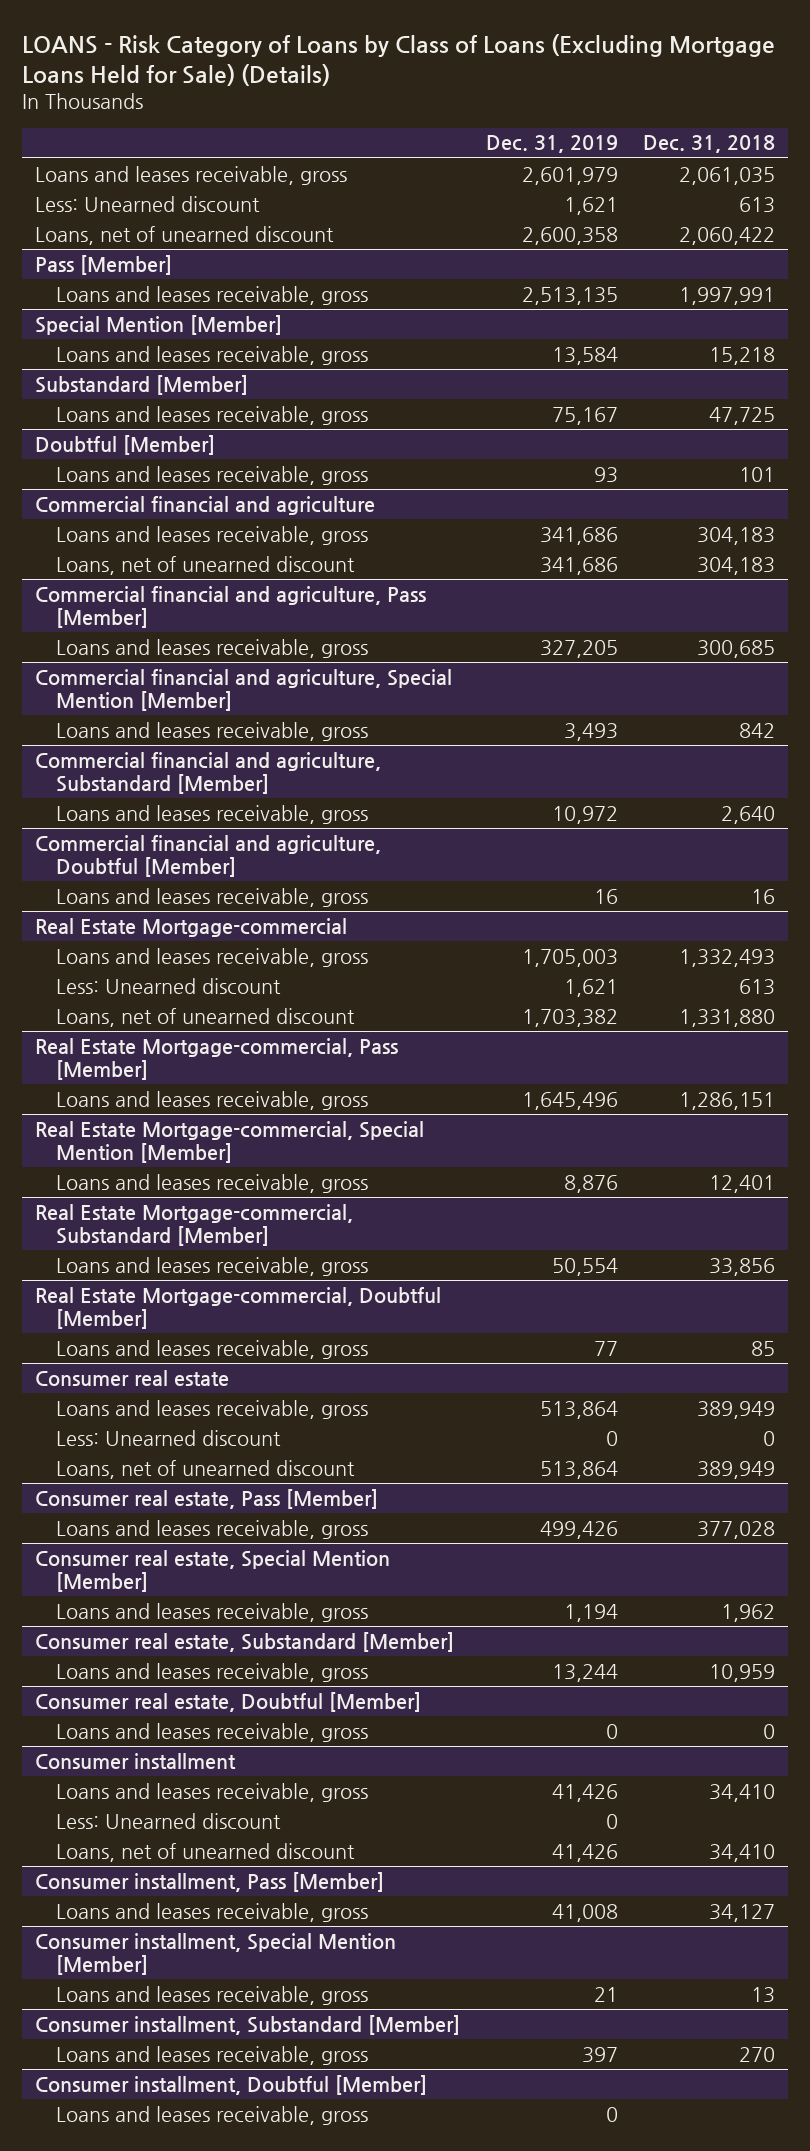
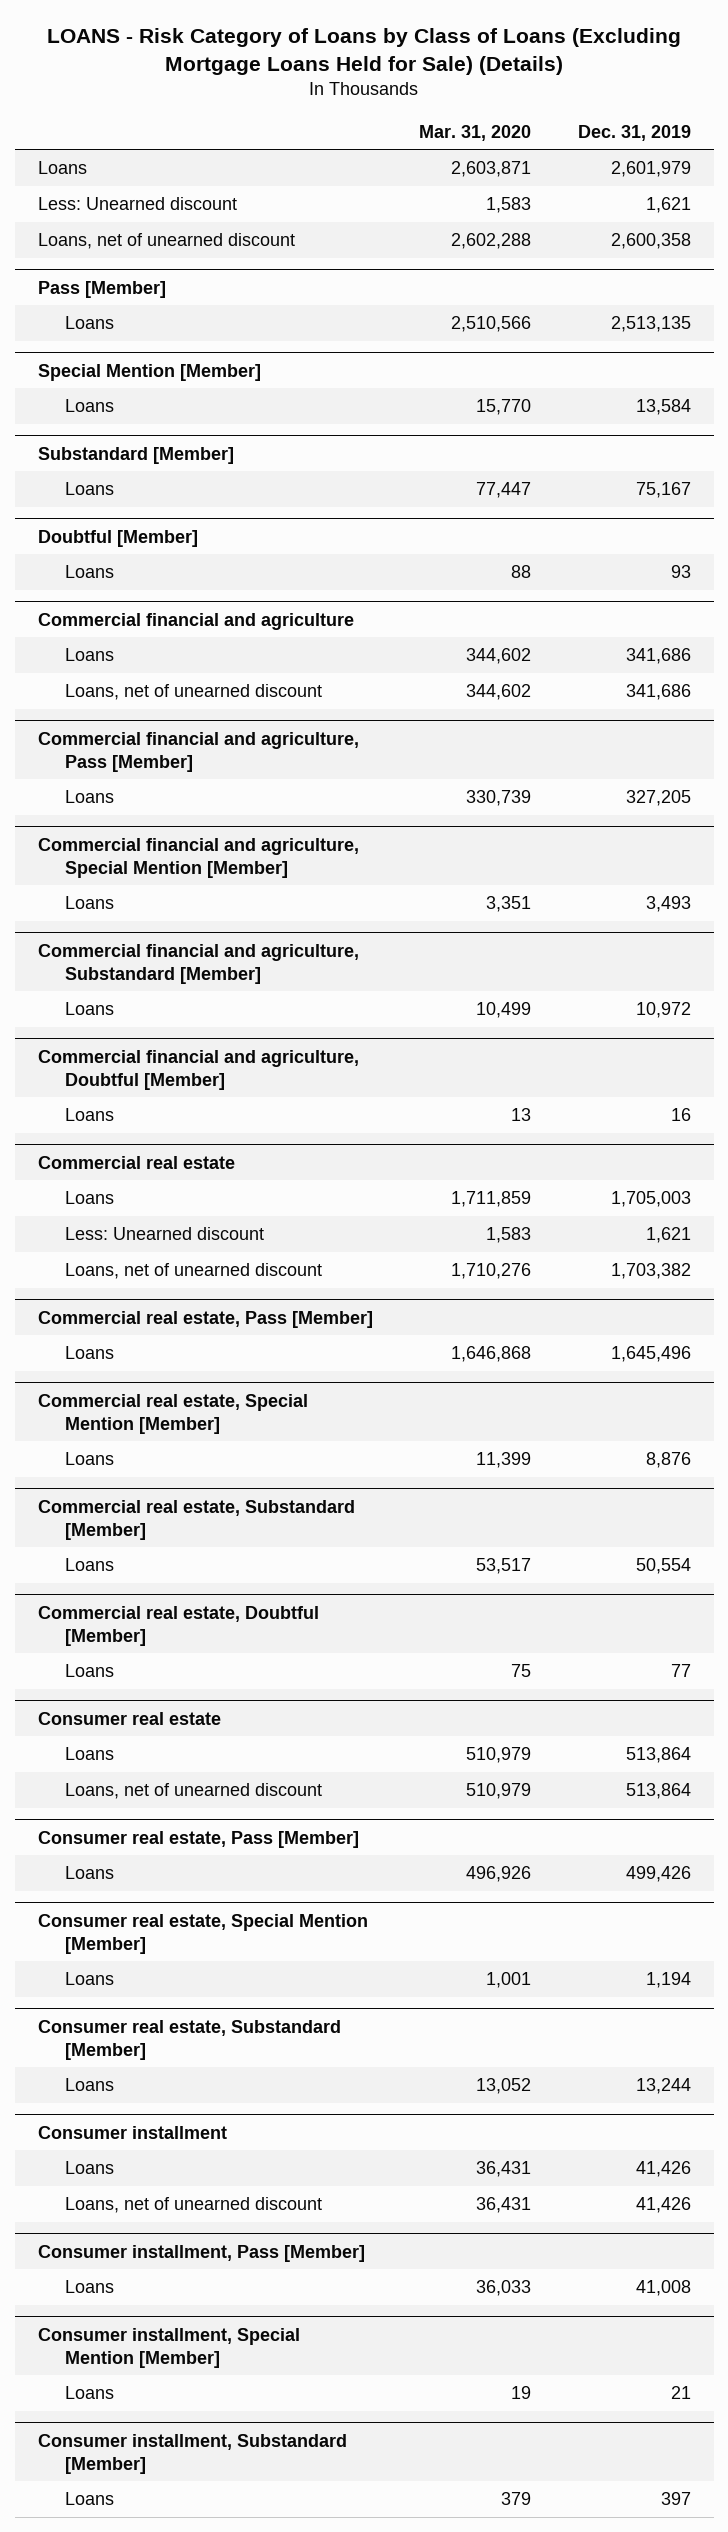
[643,135,776,154] Dec. 31, 2018 -> none
none -> [419,124,532,141] Mar. 31, 2020
[34,165,347,185] Loans and leases receivable, gross -> [37,161,87,175] Loans
[55,285,368,305] Loans and leases receivable, gross -> [64,316,114,330] Loans
[55,345,368,365] Loans and leases receivable, gross -> [64,399,114,413] Loans
[55,405,368,425] Loans and leases receivable, gross -> [64,482,114,496] Loans
[55,465,368,485] Loans and leases receivable, gross -> [64,565,114,579] Loans
[55,525,368,545] Loans and leases receivable, gross -> [64,648,114,662] Loans
[55,638,368,658] Loans and leases receivable, gross -> [64,790,114,804] Loans
[55,721,368,741] Loans and leases receivable, gross -> [64,896,114,910] Loans
[55,804,368,824] Loans and leases receivable, gross -> [64,1002,114,1016] Loans
[55,887,368,907] Loans and leases receivable, gross -> [64,1108,114,1122] Loans
[34,917,347,937] Real Estate Mortgage-commercial -> [37,1155,235,1169] Commercial real estate
[55,947,368,967] Loans and leases receivable, gross -> [64,1191,114,1205] Loans
[34,1037,398,1080] Real Estate Mortgage-commercial, Pass [Member] -> [37,1310,373,1328] Commercial real estate, Pass [Member]
[55,1090,368,1110] Loans and leases receivable, gross -> [64,1346,114,1360] Loans
[34,1120,424,1163] Real Estate Mortgage-commercial, Special Mention [Member] -> [37,1393,308,1434] Commercial real estate, Special Mention [Member]
[55,1173,368,1193] Loans and leases receivable, gross -> [64,1452,114,1466] Loans
[34,1203,353,1246] Real Estate Mortgage-commercial, Substandard [Member] -> [37,1499,355,1540] Commercial real estate, Substandard [Member]
[55,1256,368,1276] Loans and leases receivable, gross -> [64,1558,114,1572] Loans
[34,1286,441,1329] Real Estate Mortgage-commercial, Doubtful [Member] -> [37,1605,319,1646] Commercial real estate, Doubtful [Member]
[55,1339,368,1359] Loans and leases receivable, gross -> [64,1664,114,1678] Loans
[55,1429,281,1446] Less: Unearned discount -> none
[55,1399,368,1419] Loans and leases receivable, gross -> [64,1747,114,1761] Loans
[55,1519,368,1539] Loans and leases receivable, gross -> [64,1866,114,1880] Loans
[55,1602,368,1622] Loans and leases receivable, gross -> [64,1972,114,1986] Loans
[34,1691,421,1712] Consumer real estate, Doubtful [Member] -> none
[55,1722,368,1742] Loans and leases receivable, gross -> none
[55,1662,368,1682] Loans and leases receivable, gross -> [64,2078,114,2092] Loans
[55,1812,281,1829] Less: Unearned discount -> none
[55,1782,368,1802] Loans and leases receivable, gross -> [64,2161,114,2175] Loans
[55,1902,368,1922] Loans and leases receivable, gross -> [64,2280,114,2294] Loans
[55,1985,368,2005] Loans and leases receivable, gross -> [64,2386,114,2400] Loans
[34,2074,427,2095] Consumer installment, Doubtful [Member] -> none
[55,2105,368,2125] Loans and leases receivable, gross -> none
[55,2045,368,2065] Loans and leases receivable, gross -> [64,2492,114,2506] Loans

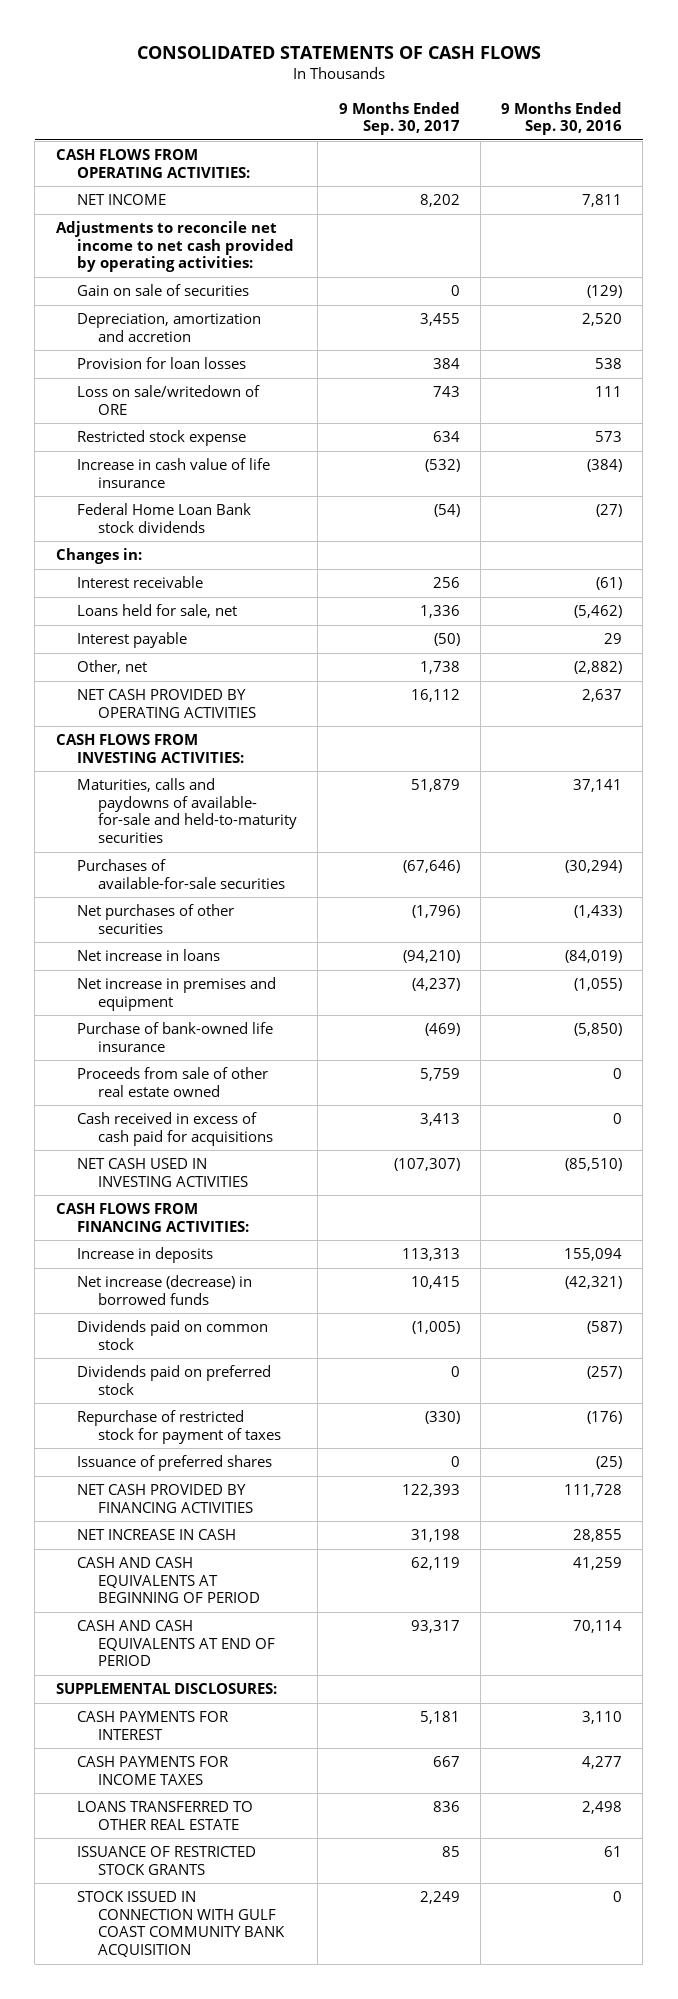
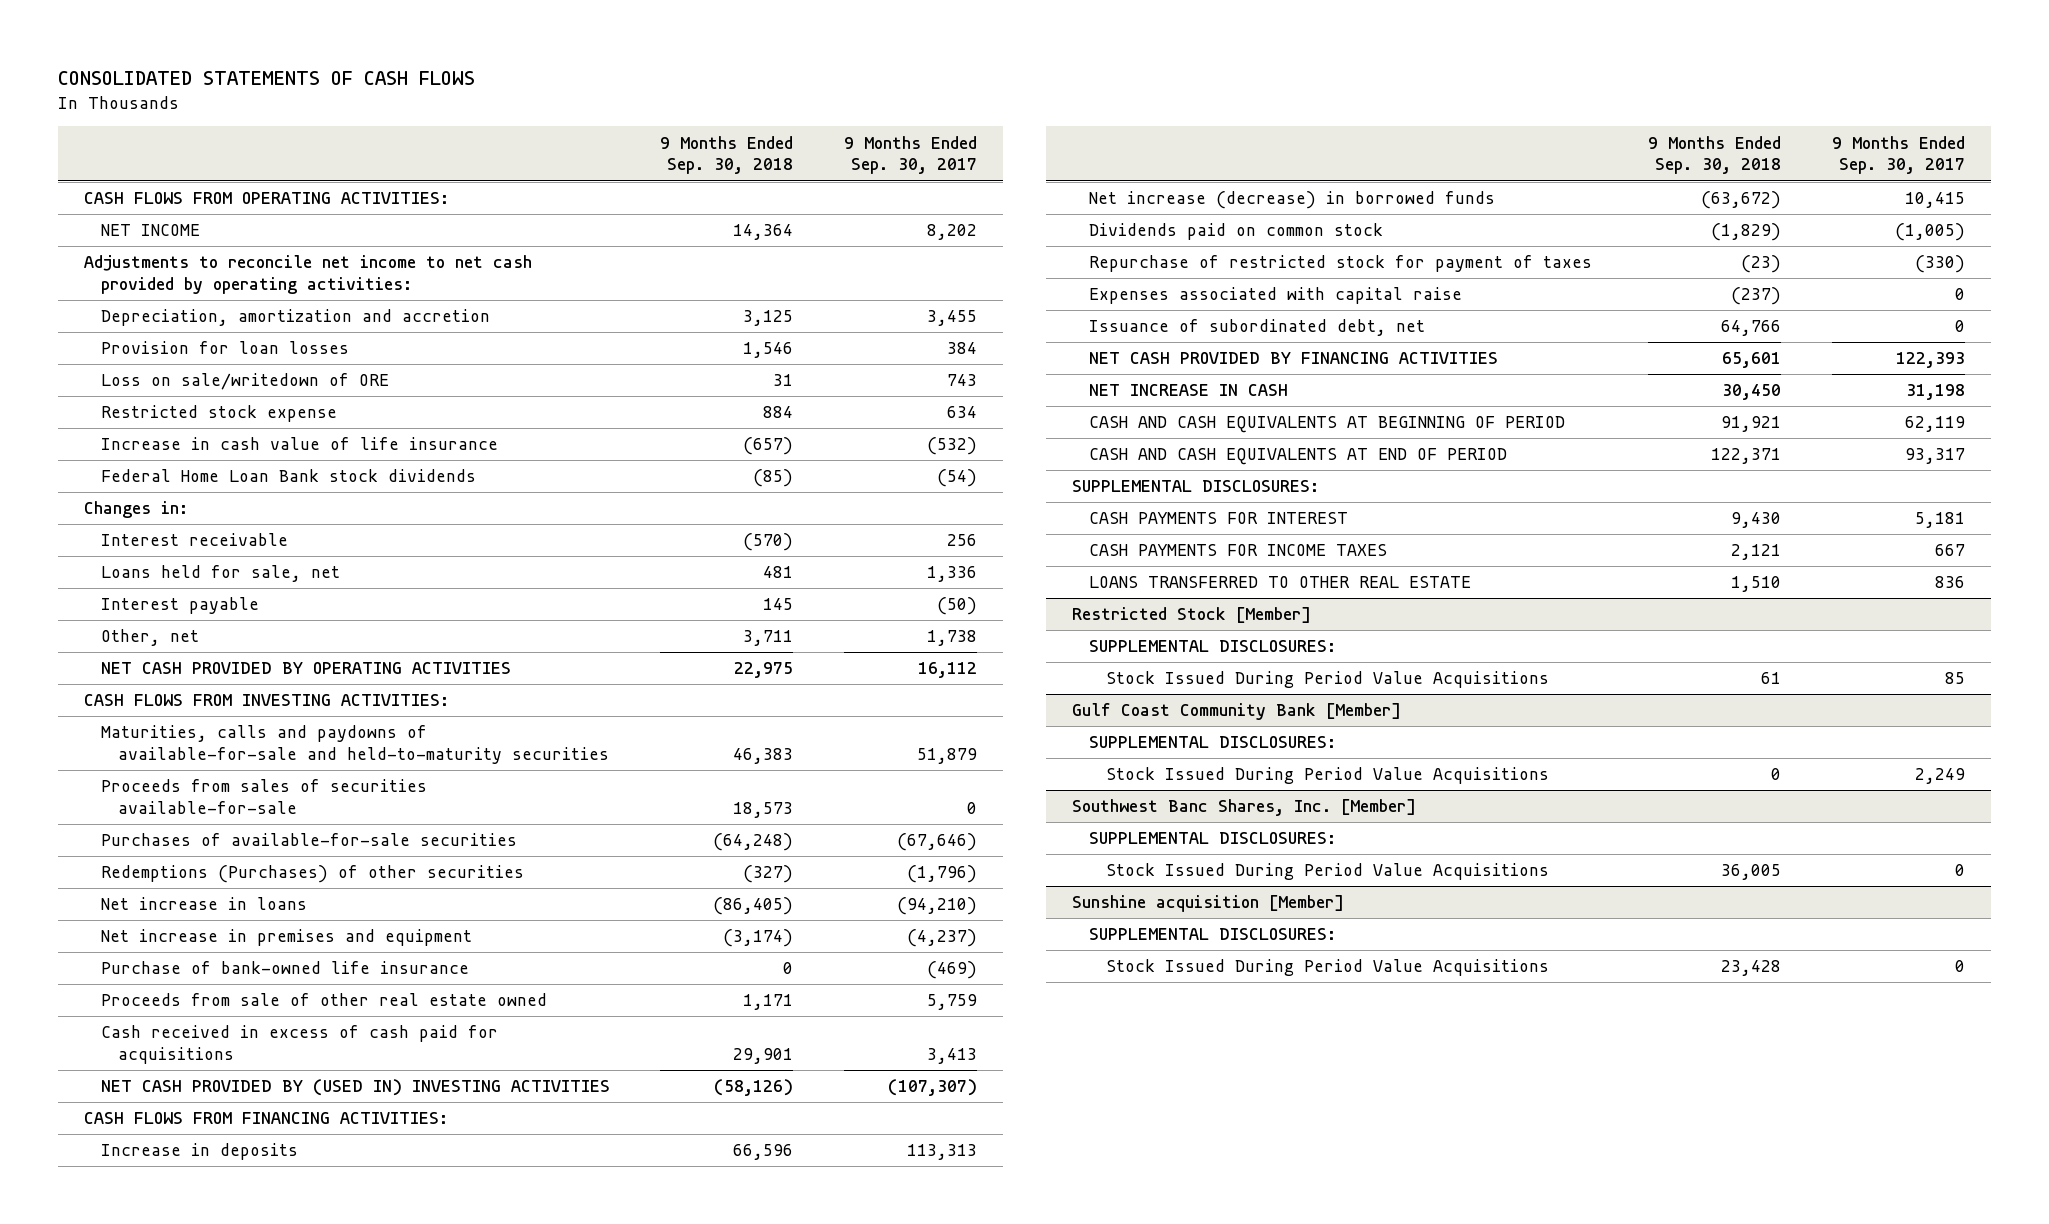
[501,101,623,136] 9 Months Ended Sep. 30, 2016 -> none
none -> [660,135,794,175] 9 Months Ended Sep. 30, 2018
[76,284,249,297] Gain on sale of securities -> none
[76,778,298,844] Maturities, calls and paydowns of available- for-sale and held-to-maturity securities -> [100,725,609,765] Maturities, calls and paydowns of available-for-sale and held-to-maturity securities
none -> [100,779,427,815] Proceeds from sales of securities available-for-sale
[76,904,234,934] Net purchases of other securities -> [100,865,524,884] Redemptions (Purchases) of other securities
[76,1158,249,1187] NET CASH USED IN INVESTING ACTIVITIES -> [100,1079,610,1097] NET CASH PROVIDED BY (USED IN) INVESTING ACTIVITIES
[76,1365,271,1395] Dividends paid on preferred stock -> none
[76,1455,272,1472] Issuance of preferred shares -> none
none -> [1088,287,1462,305] Expenses associated with capital raise
none -> [1088,319,1425,337] Issuance of subordinated debt, net
none -> [1071,607,1311,624] Restricted Stock [Member]
none -> [1088,640,1336,653] SUPPLEMENTAL DISCLOSURES:
[76,1846,256,1875] ISSUANCE OF RESTRICTED STOCK GRANTS -> [1105,671,1549,689] Stock Issued During Period Value Acquisitions
none -> [1071,703,1401,721] Gulf Coast Community Bank [Member]
none -> [1088,736,1336,749] SUPPLEMENTAL DISCLOSURES:
[76,1891,286,1958] STOCK ISSUED IN CONNECTION WITH GULF COAST COMMUNITY BANK ACQUISITION -> [1105,767,1549,785] Stock Issued During Period Value Acquisitions
none -> [1071,799,1416,817] Southwest Banc Shares, Inc. [Member]
none -> [1088,832,1336,845] SUPPLEMENTAL DISCLOSURES:
none -> [1105,863,1549,881] Stock Issued During Period Value Acquisitions
none -> [1071,895,1344,913] Sunshine acquisition [Member]
none -> [1088,928,1336,941] SUPPLEMENTAL DISCLOSURES:
none -> [1105,959,1549,977] Stock Issued During Period Value Acquisitions

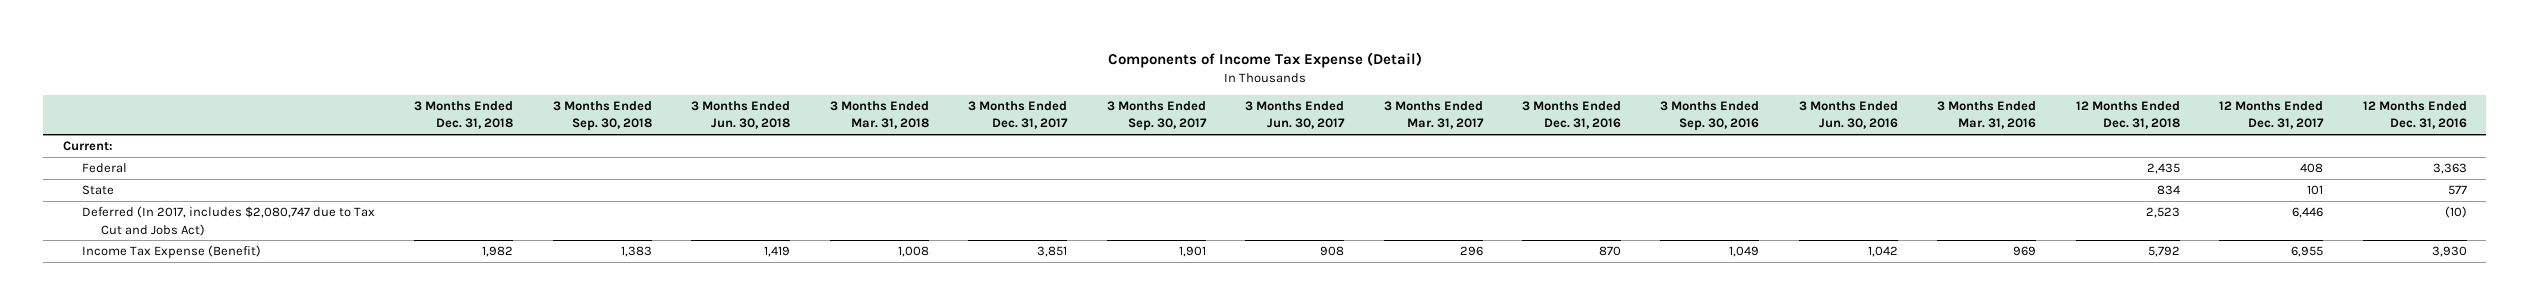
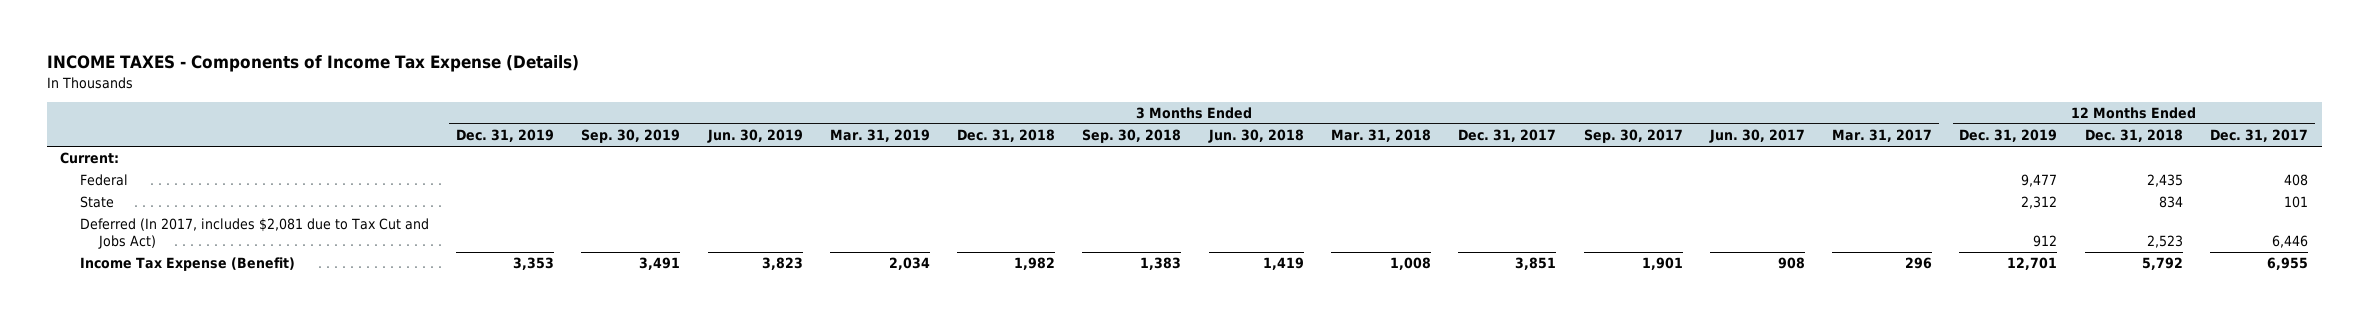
[1107,51,1422,68] Components of Income Tax Expense (Detail) -> [46,55,579,73] INCOME TAXES - Components of Income Tax Expense (Details)
[1521,101,1621,130] 3 Months Ended Dec. 31, 2016 -> none
[1660,101,1760,132] 3 Months Ended Sep. 30, 2016 -> none
[1798,101,1898,130] 3 Months Ended Jun. 30, 2016 -> none
[1937,101,2037,130] 3 Months Ended Mar. 31, 2016 -> none
[2362,101,2467,130] 12 Months Ended Dec. 31, 2016 -> none
none -> [456,129,555,143] Dec. 31, 2019
none -> [581,129,681,144] Sep. 30, 2019
none -> [706,129,803,144] Jun. 30, 2019
none -> [829,129,930,143] Mar. 31, 2019
none -> [1959,129,2058,143] Dec. 31, 2019
[82,206,376,236] Deferred (In 2017, includes $2,080,747 due to Tax Cut and Jobs Act) -> [79,218,429,249] Deferred (In 2017, includes $2,081 due to Tax Cut and Jobs Act)

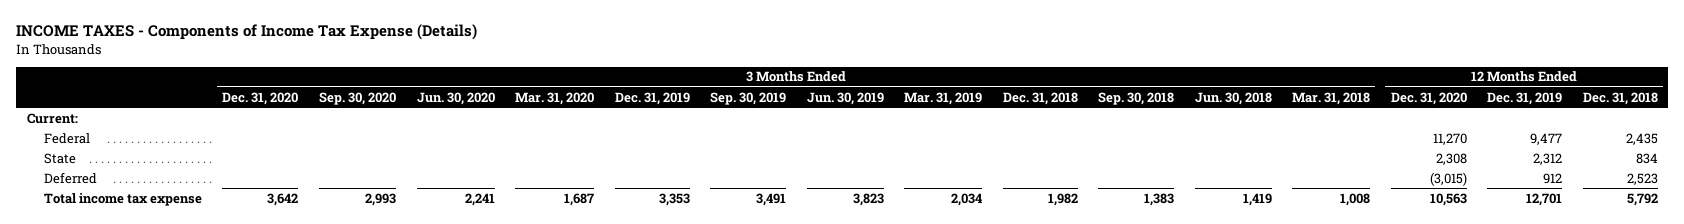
[1458,129,1557,143] Dec. 31, 2017 -> none
[1583,129,1683,144] Sep. 30, 2017 -> none
[1708,129,1805,144] Jun. 30, 2017 -> none
[1832,129,1933,143] Mar. 31, 2017 -> none
[2209,129,2308,143] Dec. 31, 2017 -> none
none -> [222,91,299,105] Dec. 31, 2020
none -> [319,91,397,105] Sep. 30, 2020
none -> [416,91,495,105] Jun. 30, 2020
none -> [515,91,595,105] Mar. 31, 2020
none -> [1390,91,1467,105] Dec. 31, 2020
[79,218,429,249] Deferred (In 2017, includes $2,081 due to Tax Cut and Jobs Act) -> [43,171,97,184] Deferred
[79,257,295,272] Income Tax Expense (Benefit) -> [43,192,202,206] Total income tax expense

